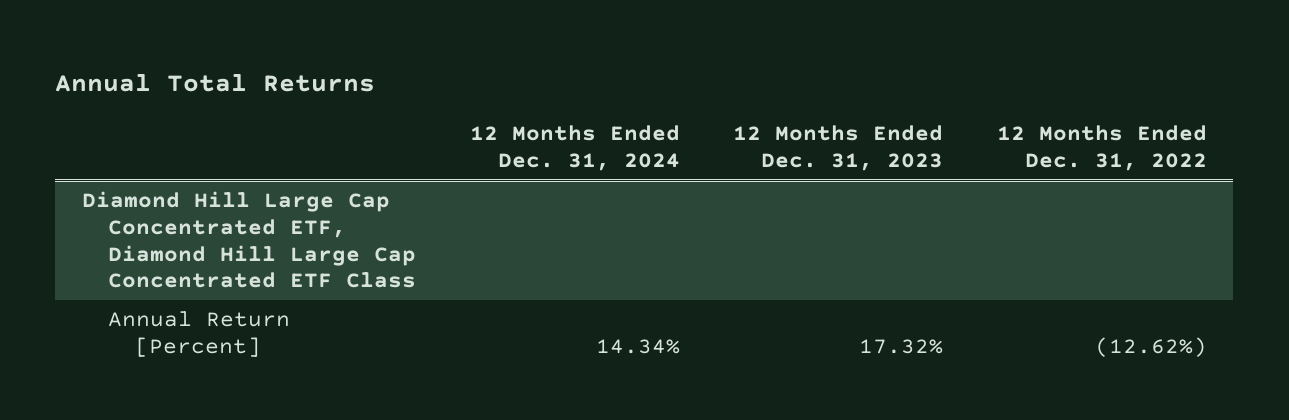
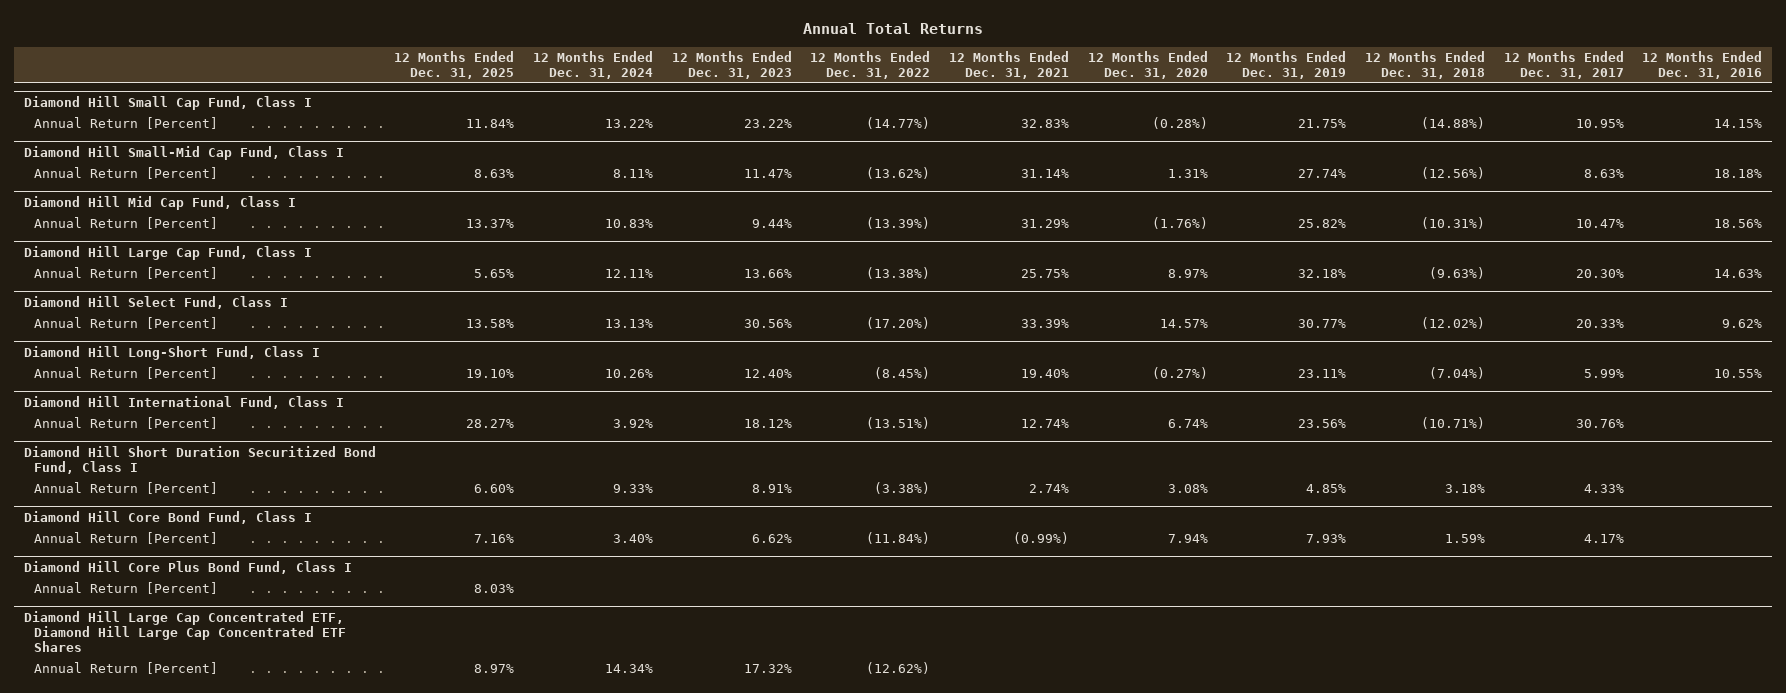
none -> [394,50,515,79] 12 Months Ended Dec. 31, 2025
none -> [949,50,1070,79] 12 Months Ended Dec. 31, 2021
none -> [1087,50,1208,79] 12 Months Ended Dec. 31, 2020
none -> [1226,50,1347,79] 12 Months Ended Dec. 31, 2019
none -> [1365,50,1486,79] 12 Months Ended Dec. 31, 2018
none -> [1503,50,1624,79] 12 Months Ended Dec. 31, 2017
none -> [1642,50,1763,79] 12 Months Ended Dec. 31, 2016
none -> [23,95,312,110] Diamond Hill Small Cap Fund, Class I
none -> [34,117,219,130] Annual Return [Percent]
none -> [23,145,344,160] Diamond Hill Small-Mid Cap Fund, Class I
none -> [34,167,219,180] Annual Return [Percent]
none -> [23,195,296,210] Diamond Hill Mid Cap Fund, Class I
none -> [34,217,219,230] Annual Return [Percent]
none -> [23,245,312,260] Diamond Hill Large Cap Fund, Class I
none -> [34,267,219,280] Annual Return [Percent]
none -> [23,295,288,309] Diamond Hill Select Fund, Class I
none -> [34,317,219,330] Annual Return [Percent]
none -> [23,345,320,360] Diamond Hill Long-Short Fund, Class I
none -> [34,367,219,380] Annual Return [Percent]
none -> [23,395,344,409] Diamond Hill International Fund, Class I
none -> [34,417,219,430] Annual Return [Percent]
none -> [23,445,376,474] Diamond Hill Short Duration Securitized Bond Fund, Class I
none -> [34,482,219,495] Annual Return [Percent]
none -> [23,510,312,524] Diamond Hill Core Bond Fund, Class I
none -> [34,532,219,545] Annual Return [Percent]
none -> [23,560,352,574] Diamond Hill Core Plus Bond Fund, Class I
none -> [34,582,219,595] Annual Return [Percent]
[82,191,417,289] Diamond Hill Large Cap Concentrated ETF, Diamond Hill Large Cap Concentrated ETF Class -> [23,610,347,653] Diamond Hill Large Cap Concentrated ETF, Diamond Hill Large Cap Concentrated ETF Shares

